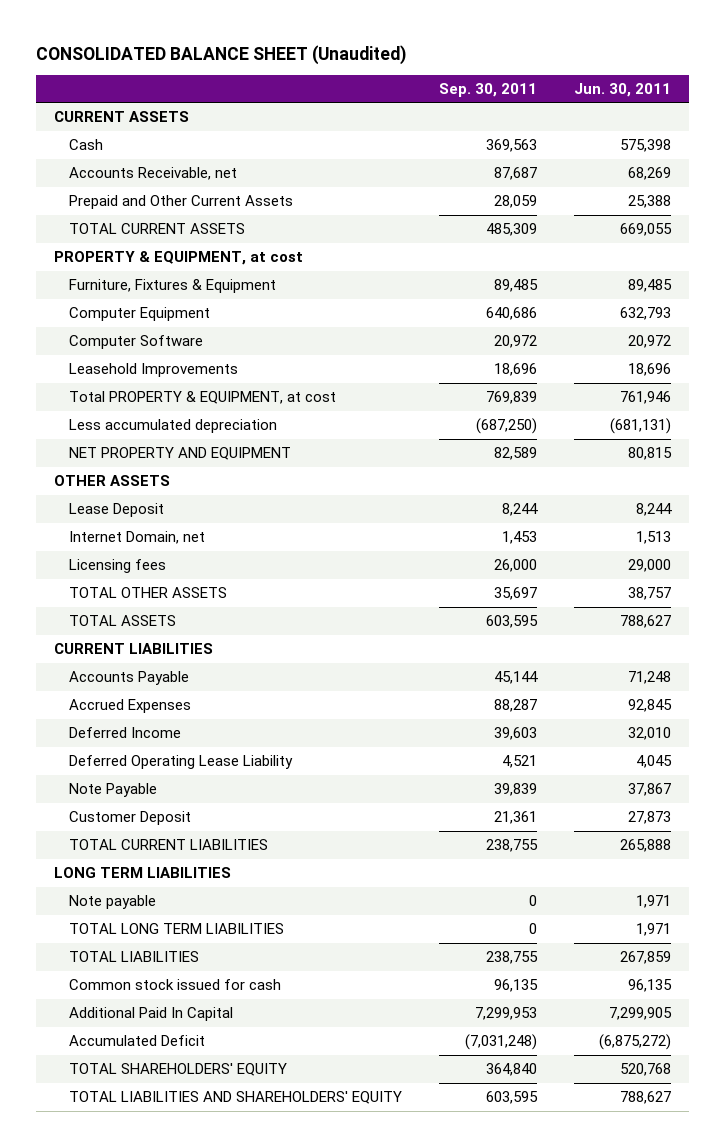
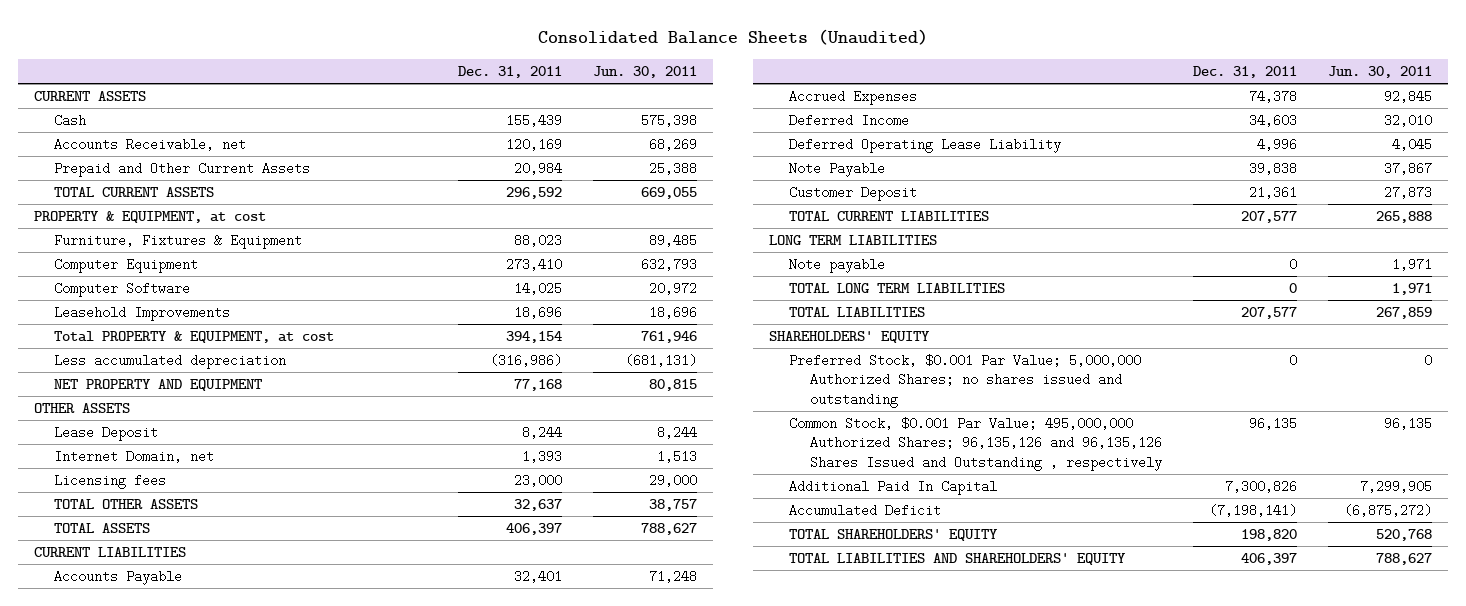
[35,44,406,65] CONSOLIDATED BALANCE SHEET (Unaudited) -> [537,28,928,45] Consolidated Balance Sheets (Unaudited)
[438,83,537,98] Sep. 30, 2011 -> none
none -> [457,66,562,79] Dec. 31, 2011
none -> [768,331,930,344] SHAREHOLDERS' EQUITY
none -> [789,354,1142,408] Preferred Stock, $0.001 Par Value; 5,000,000 Authorized Shares; no shares issued and outstanding
[68,979,281,991] Common stock issued for cash -> [789,417,1162,471] Common Stock, $0.001 Par Value; 495,000,000 Authorized Shares; 96,135,126 and 96,135,126 Shares Issued and Outstanding , respectively

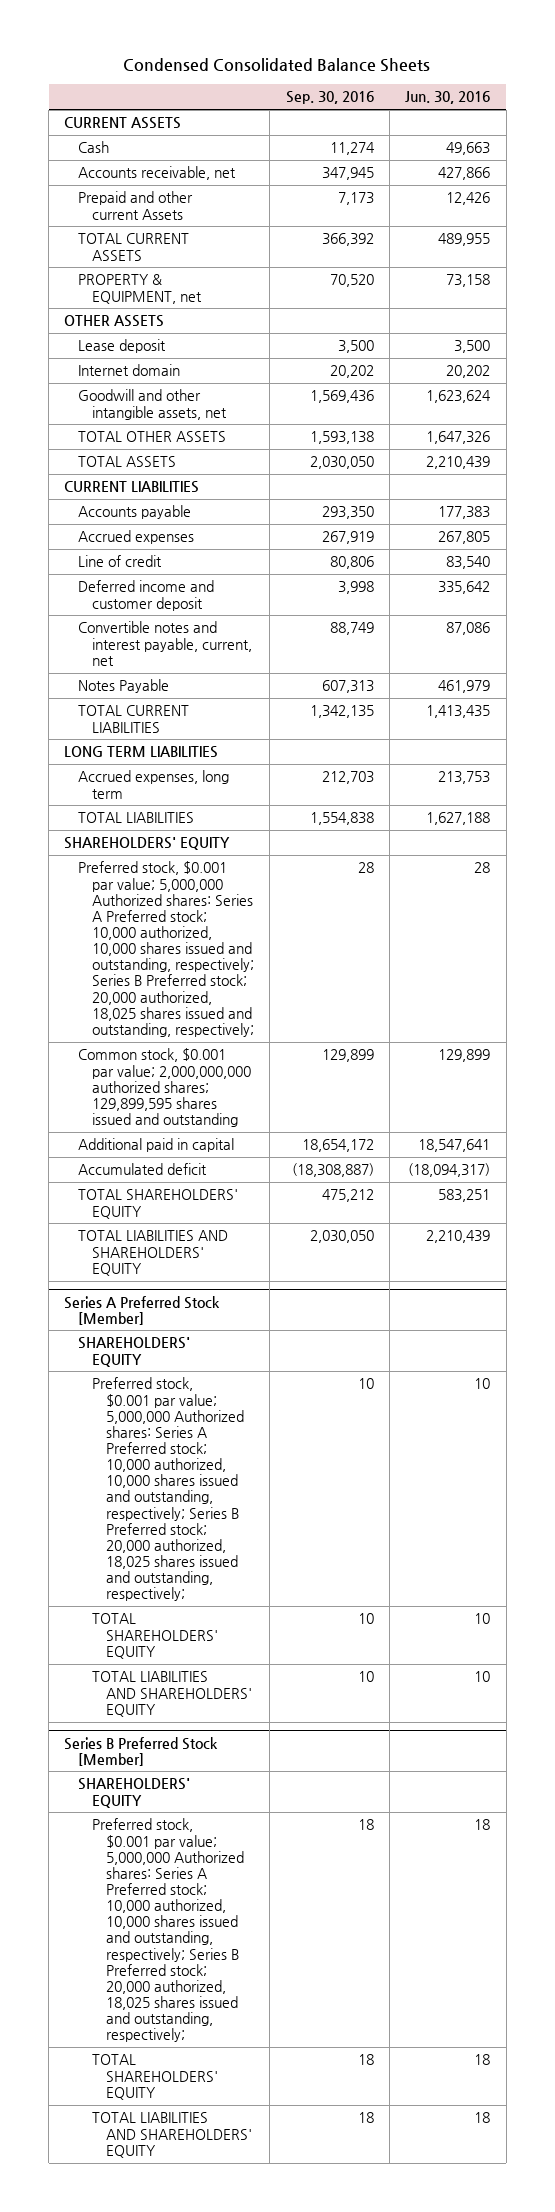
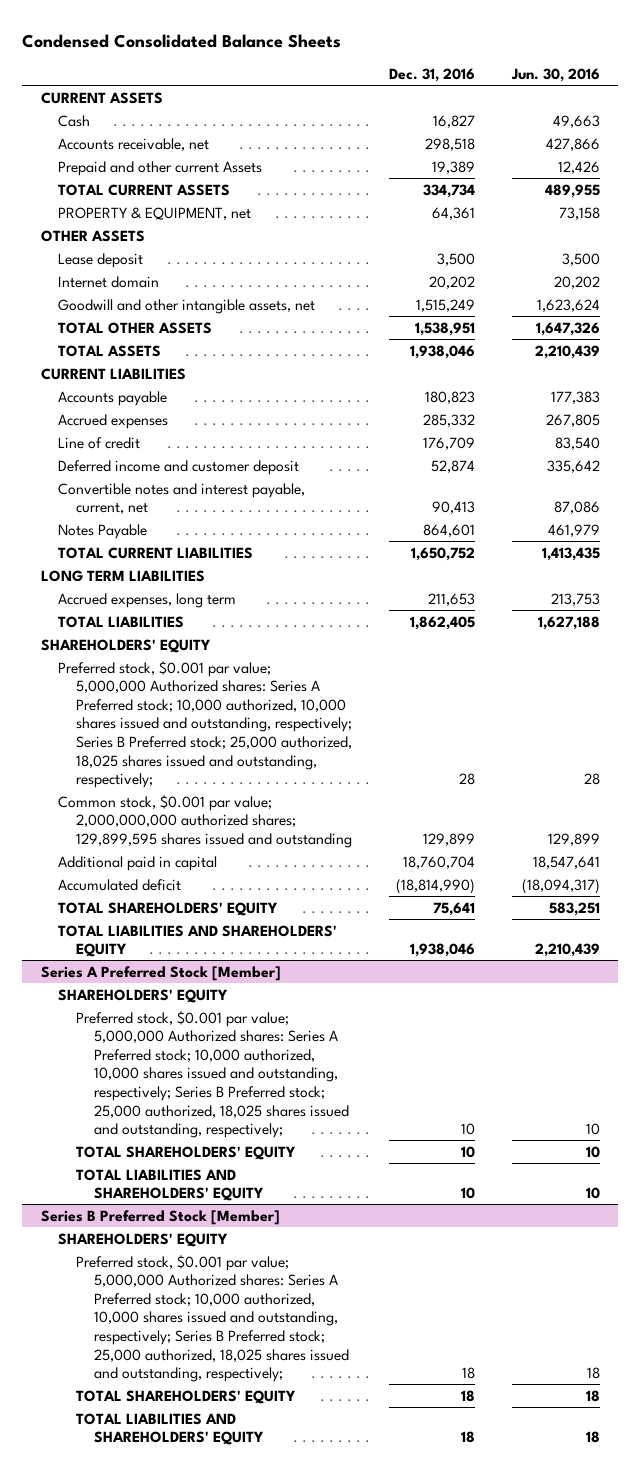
[285,91,374,105] Sep. 30, 2016 -> none
none -> [388,67,475,82] Dec. 31, 2016
[78,861,255,1037] Preferred stock, $0.001 par value; 5,000,000 Authorized shares: Series A Preferred stock; 10,000 authorized, 10,000 shares issued and outstanding, respectively; Series B Preferred stock; 20,000 authorized, 18,025 shares issued and outstanding, respectively; -> [58,660,352,789] Preferred stock, $0.001 par value; 5,000,000 Authorized shares: Series A Preferred stock; 10,000 authorized, 10,000 shares issued and outstanding, respectively; Series B Preferred stock; 25,000 authorized, 18,025 shares issued and outstanding, respectively;
[92,1377,244,1602] Preferred stock, $0.001 par value; 5,000,000 Authorized shares: Series A Preferred stock; 10,000 authorized, 10,000 shares issued and outstanding, respectively; Series B Preferred stock; 20,000 authorized, 18,025 shares issued and outstanding, respectively; -> [75,1010,349,1139] Preferred stock, $0.001 par value; 5,000,000 Authorized shares: Series A Preferred stock; 10,000 authorized, 10,000 shares issued and outstanding, respectively; Series B Preferred stock; 25,000 authorized, 18,025 shares issued and outstanding, respectively;
[92,1818,244,2043] Preferred stock, $0.001 par value; 5,000,000 Authorized shares: Series A Preferred stock; 10,000 authorized, 10,000 shares issued and outstanding, respectively; Series B Preferred stock; 20,000 authorized, 18,025 shares issued and outstanding, respectively; -> [75,1254,349,1383] Preferred stock, $0.001 par value; 5,000,000 Authorized shares: Series A Preferred stock; 10,000 authorized, 10,000 shares issued and outstanding, respectively; Series B Preferred stock; 25,000 authorized, 18,025 shares issued and outstanding, respectively;

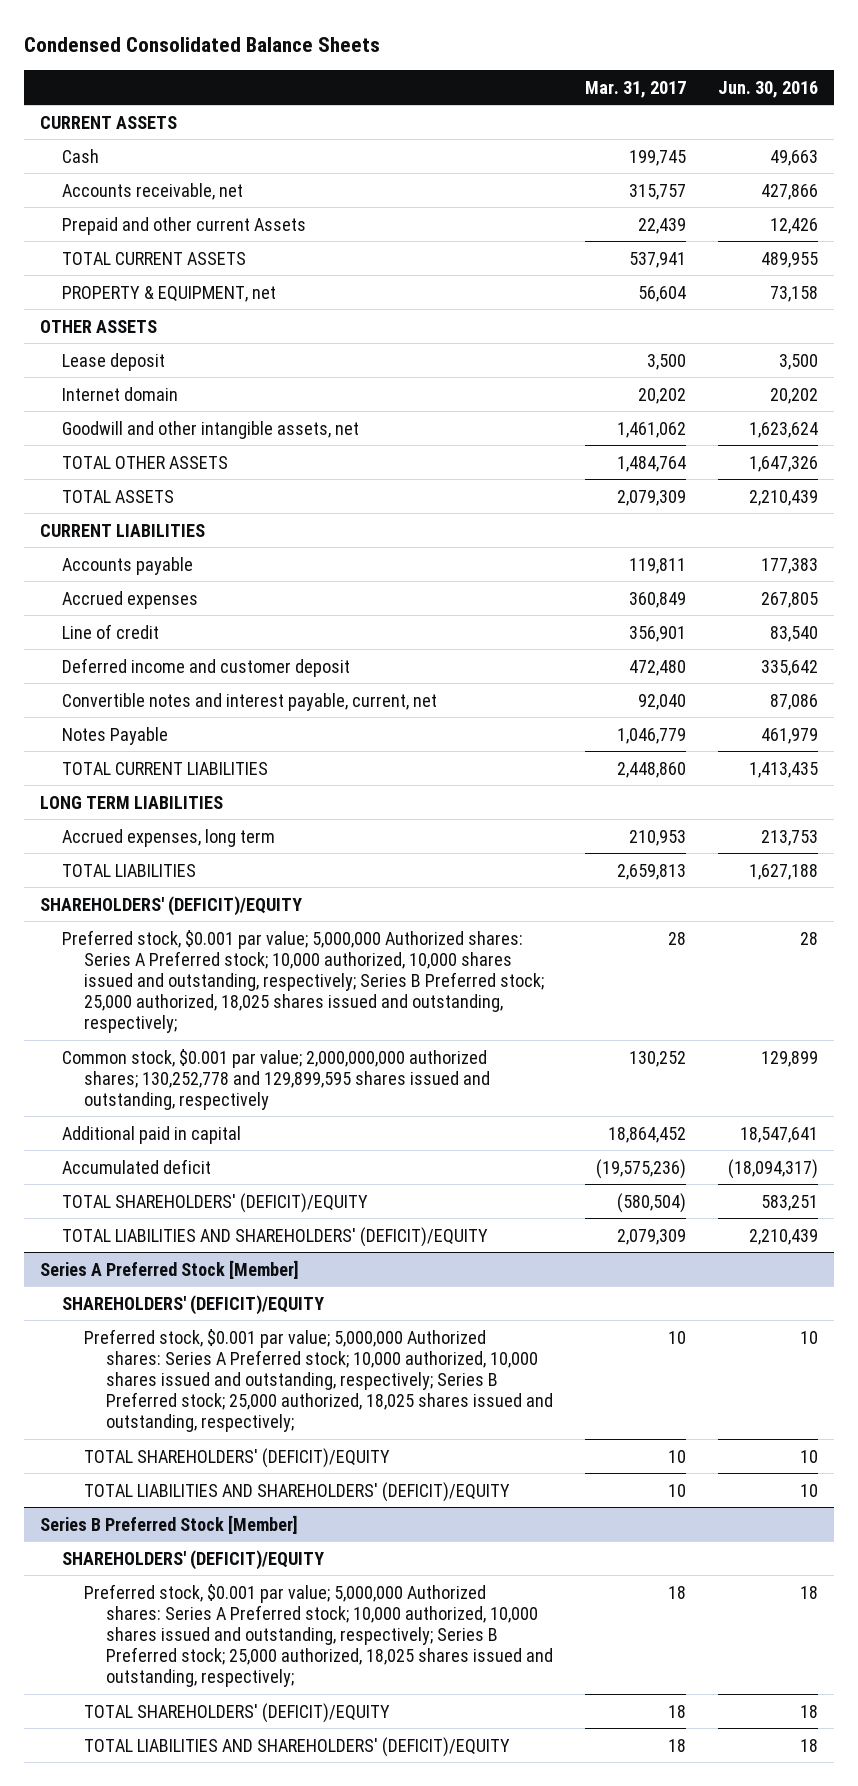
[388,67,475,82] Dec. 31, 2016 -> none
none -> [585,80,687,98] Mar. 31, 2017
[40,638,211,653] SHAREHOLDERS' EQUITY -> [40,895,303,916] SHAREHOLDERS' (DEFICIT)/EQUITY
[58,794,352,848] Common stock, $0.001 par value; 2,000,000,000 authorized shares; 129,899,595 shares issued and outstanding -> [62,1048,491,1110] Common stock, $0.001 par value; 2,000,000,000 authorized shares; 130,252,778 and 129,899,595 shares issued and outstanding, respectively
[58,901,279,916] TOTAL SHAREHOLDERS' EQUITY -> [62,1192,369,1213] TOTAL SHAREHOLDERS' (DEFICIT)/EQUITY
[58,924,338,958] TOTAL LIABILITIES AND SHAREHOLDERS' EQUITY -> [62,1226,489,1247] TOTAL LIABILITIES AND SHAREHOLDERS' (DEFICIT)/EQUITY
[58,988,229,1003] SHAREHOLDERS' EQUITY -> [62,1294,325,1315] SHAREHOLDERS' (DEFICIT)/EQUITY
[75,1145,296,1160] TOTAL SHAREHOLDERS' EQUITY -> [84,1447,391,1468] TOTAL SHAREHOLDERS' (DEFICIT)/EQUITY
[75,1168,264,1202] TOTAL LIABILITIES AND SHAREHOLDERS' EQUITY -> [84,1481,511,1502] TOTAL LIABILITIES AND SHAREHOLDERS' (DEFICIT)/EQUITY
[58,1232,229,1247] SHAREHOLDERS' EQUITY -> [62,1549,325,1570] SHAREHOLDERS' (DEFICIT)/EQUITY
[75,1389,296,1404] TOTAL SHAREHOLDERS' EQUITY -> [84,1702,391,1723] TOTAL SHAREHOLDERS' (DEFICIT)/EQUITY
[75,1412,264,1446] TOTAL LIABILITIES AND SHAREHOLDERS' EQUITY -> [84,1736,511,1757] TOTAL LIABILITIES AND SHAREHOLDERS' (DEFICIT)/EQUITY

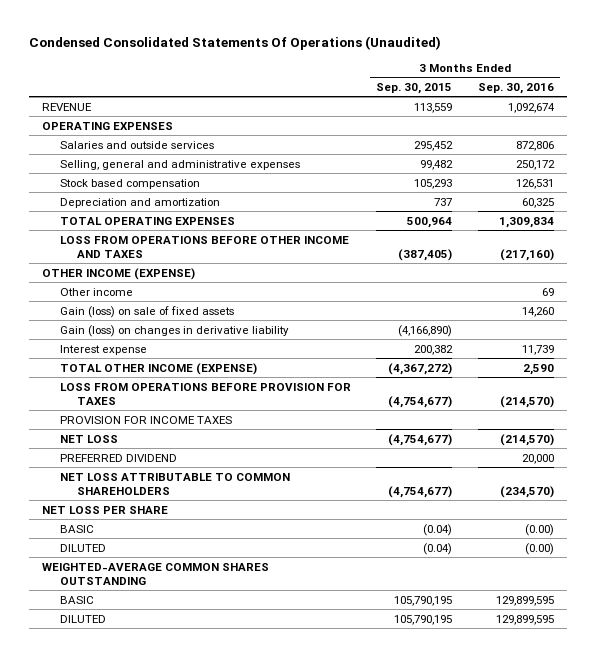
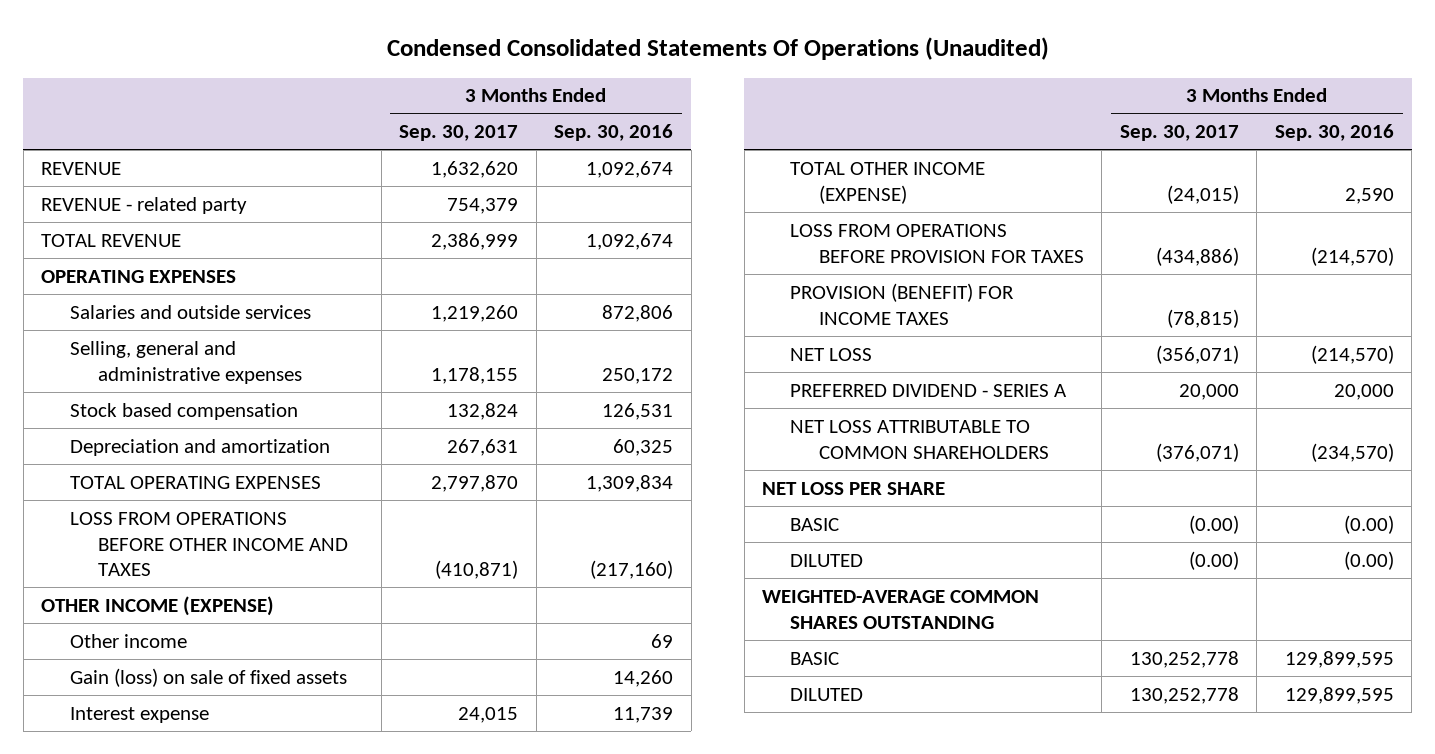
[376,83,453,95] Sep. 30, 2015 -> none
none -> [399,125,519,142] Sep. 30, 2017
none -> [41,196,248,214] REVENUE - related party
none -> [41,233,182,247] TOTAL REVENUE
[59,324,289,337] Gain (loss) on changes in derivative liability -> none
[59,415,232,424] PROVISION FOR INCOME TAXES -> [790,282,1015,325] PROVISION (BENEFIT) FOR INCOME TAXES
[59,453,177,462] PREFERRED DIVIDEND -> [790,383,1068,397] PREFERRED DIVIDEND - SERIES A

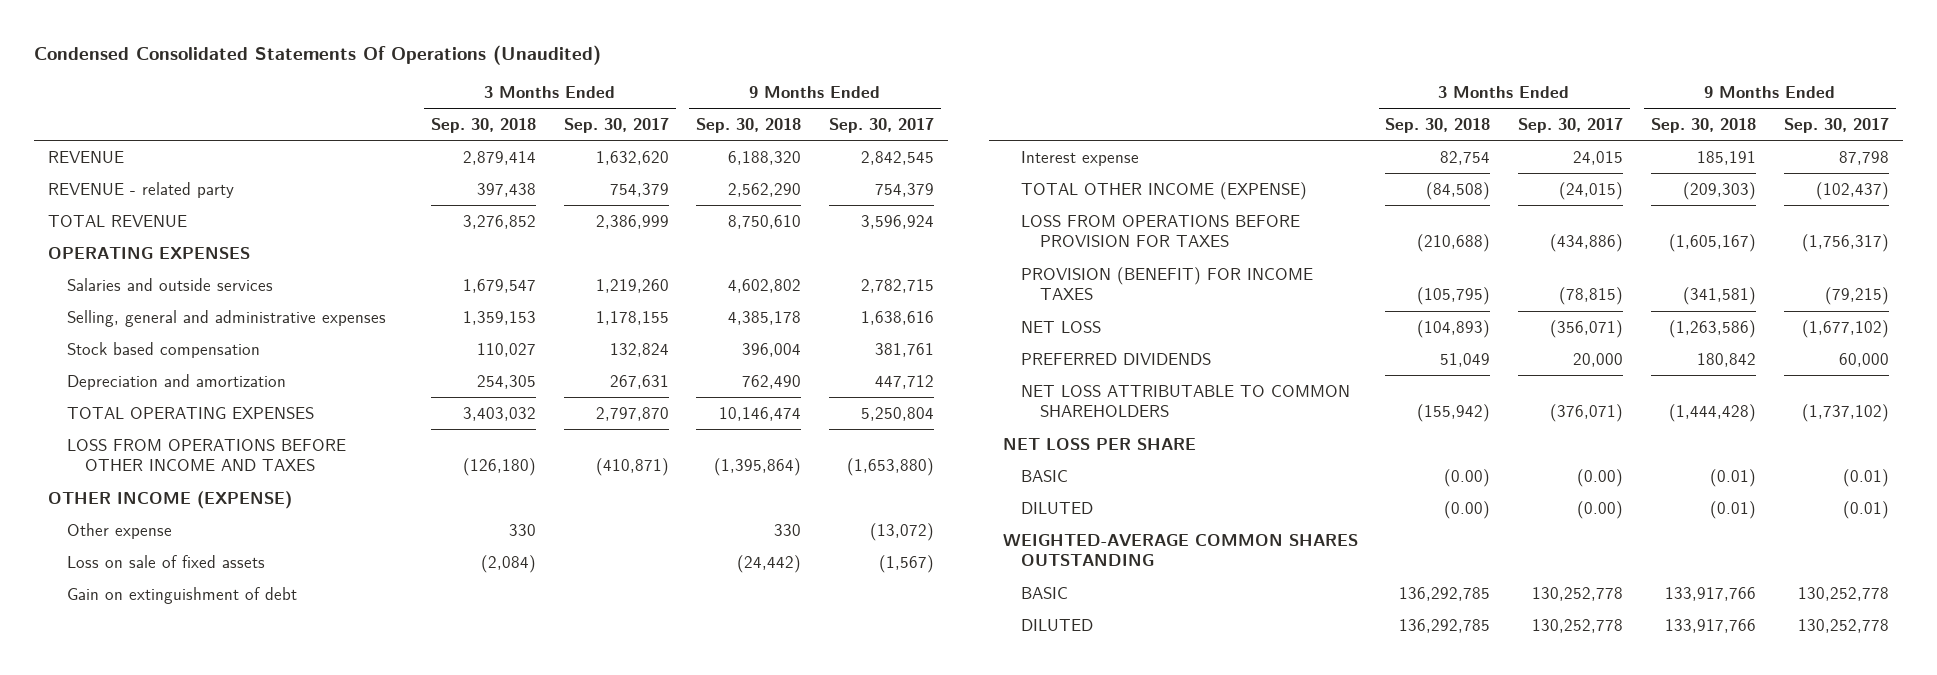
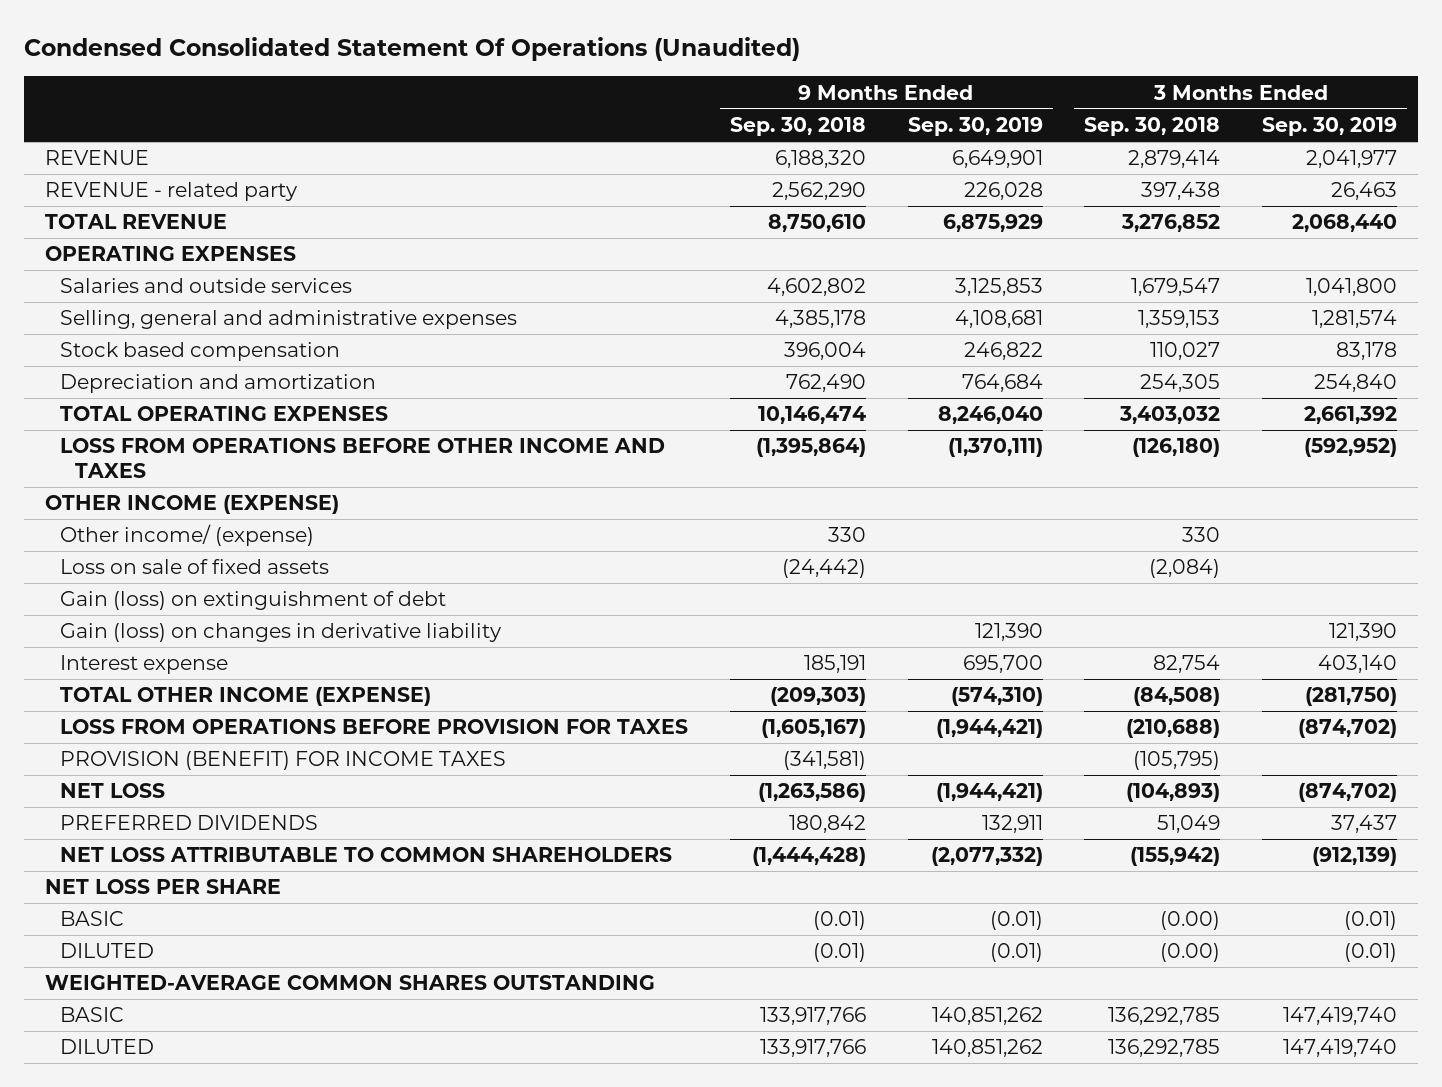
[34,44,602,65] Condensed Consolidated Statements Of Operations (Unaudited) -> [24,37,801,62] Condensed Consolidated Statement Of Operations (Unaudited)
[563,118,669,134] Sep. 30, 2017 -> none
[829,118,935,134] Sep. 30, 2017 -> none
none -> [907,116,1043,136] Sep. 30, 2019
none -> [1262,116,1398,136] Sep. 30, 2019
[66,522,172,539] Other expense -> [60,524,315,547] Other income/ (expense)
[66,586,297,604] Gain on extinguishment of debt -> [60,591,447,611] Gain (loss) on extinguishment of debt
none -> [60,623,503,643] Gain (loss) on changes in derivative liability

